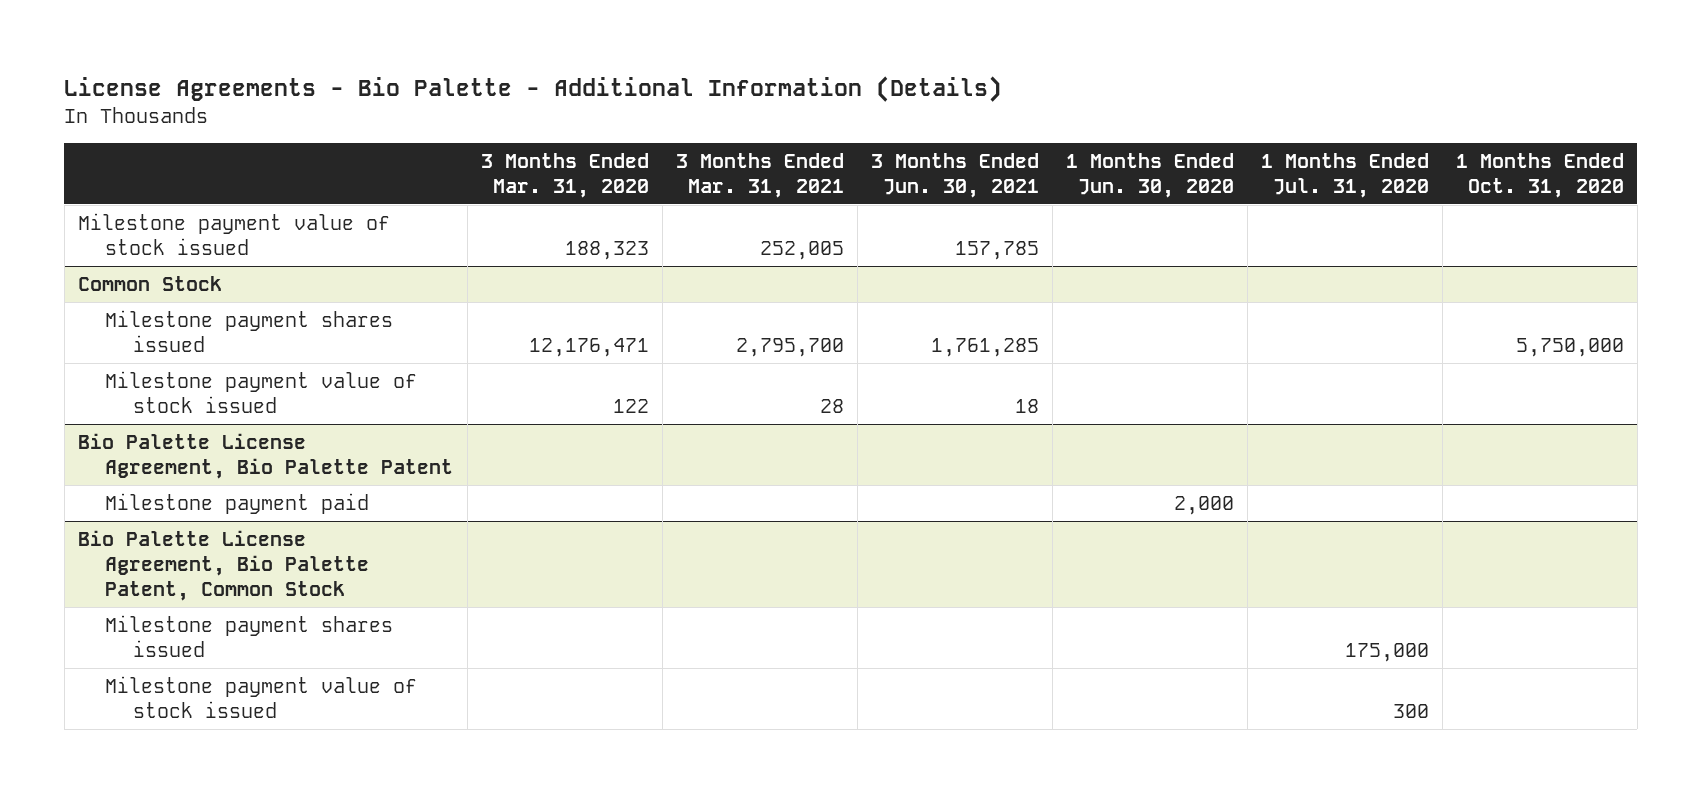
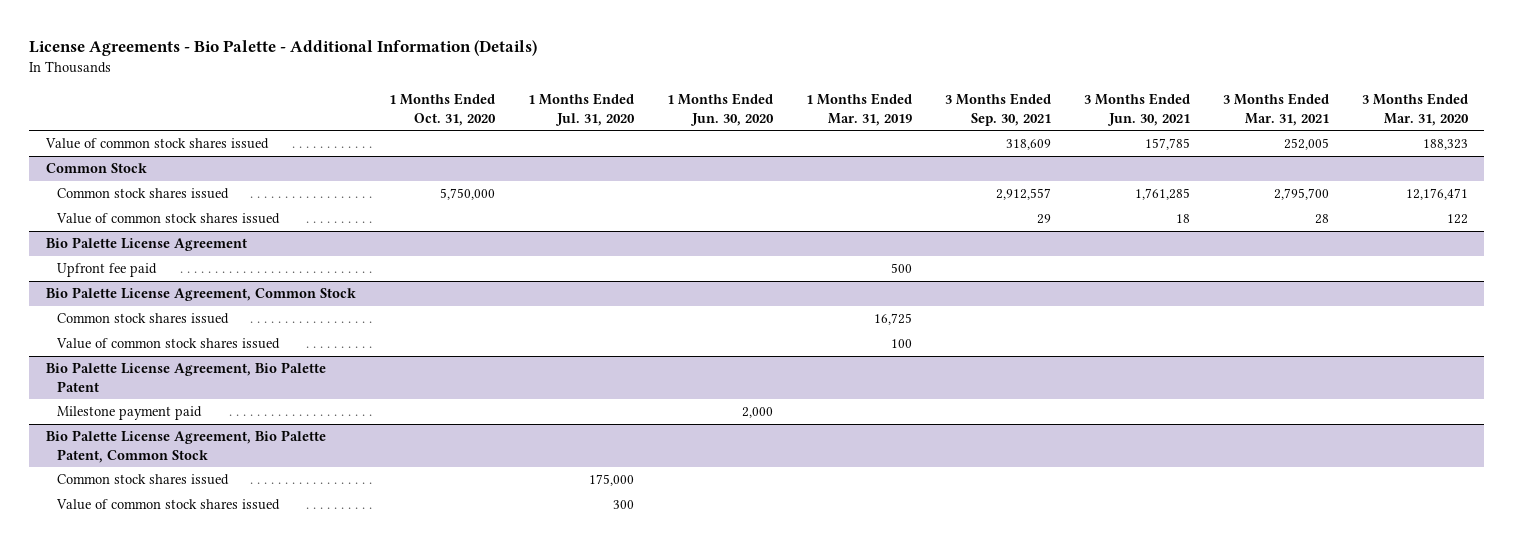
none -> [805,93,912,126] 1 Months Ended Mar. 31, 2019
none -> [944,93,1051,126] 3 Months Ended Sep. 30, 2021
[77,212,390,256] Milestone payment value of stock issued -> [44,138,269,150] Value of common stock shares issued
[105,309,394,353] Milestone payment shares issued -> [57,188,230,200] Common stock shares issued
[105,370,418,414] Milestone payment value of stock issued -> [56,213,281,225] Value of common stock shares issued
none -> [45,237,247,252] Bio Palette License Agreement
none -> [57,263,158,278] Upfront fee paid
none -> [45,287,356,302] Bio Palette License Agreement, Common Stock
none -> [57,313,230,325] Common stock shares issued
none -> [56,338,281,350] Value of common stock shares issued
[105,614,394,658] Milestone payment shares issued -> [57,474,230,486] Common stock shares issued
[105,675,418,719] Milestone payment value of stock issued -> [56,499,281,511] Value of common stock shares issued

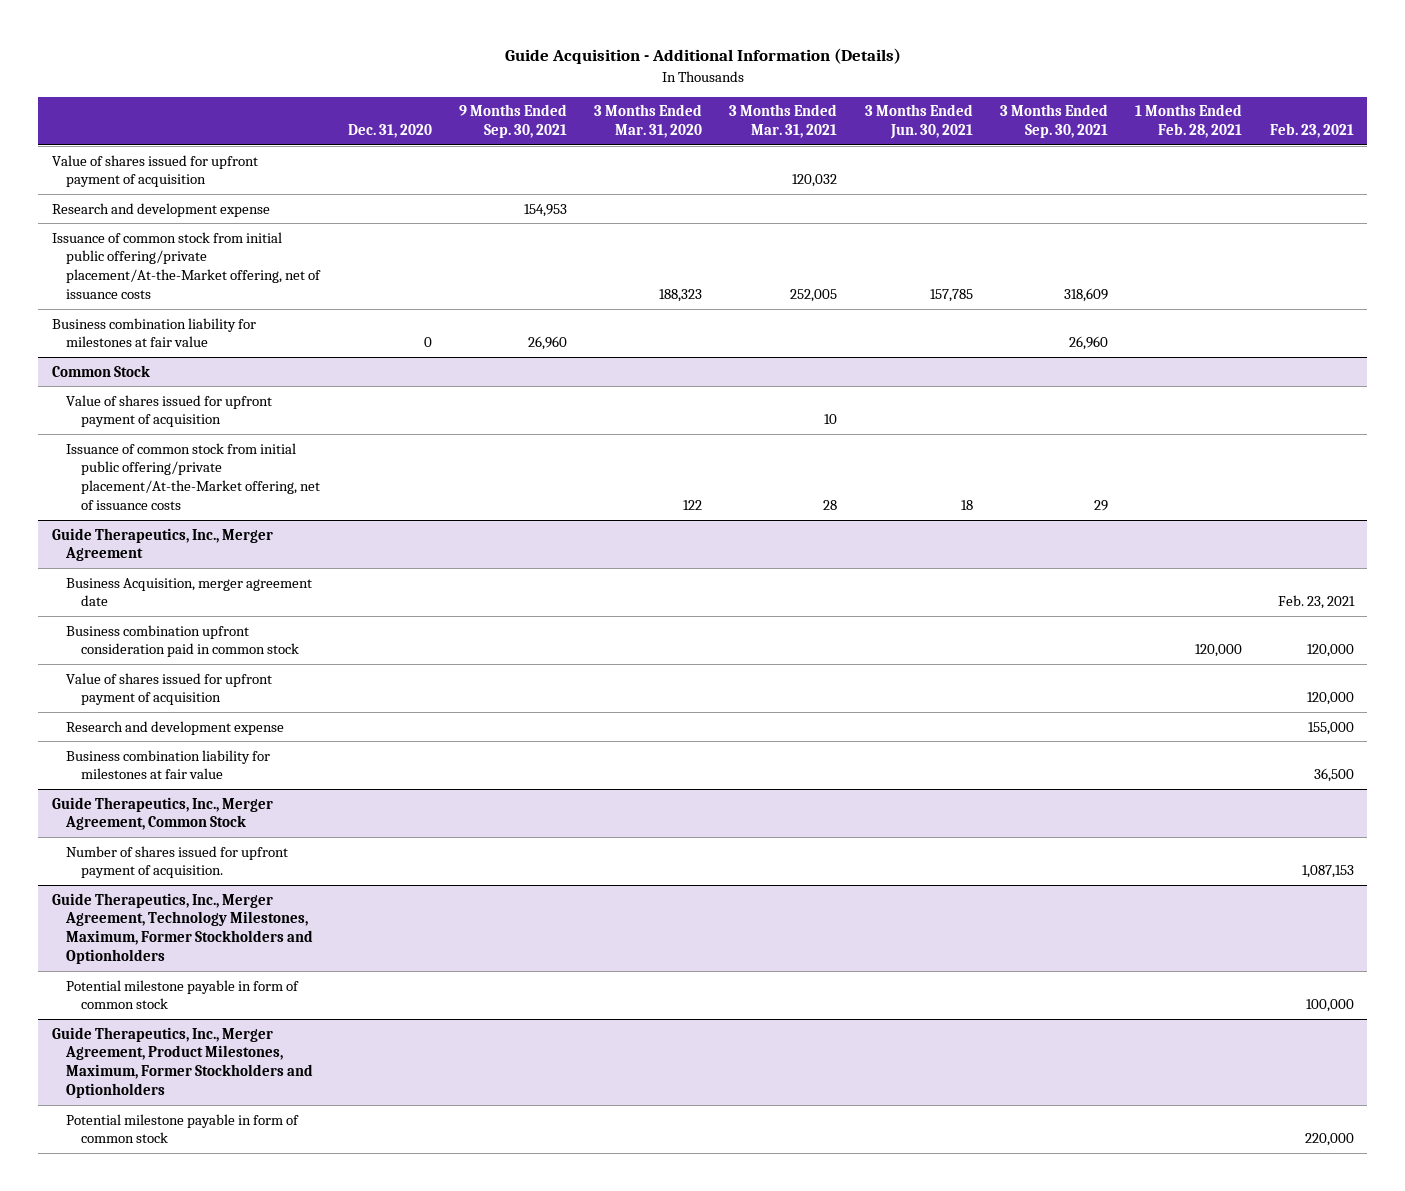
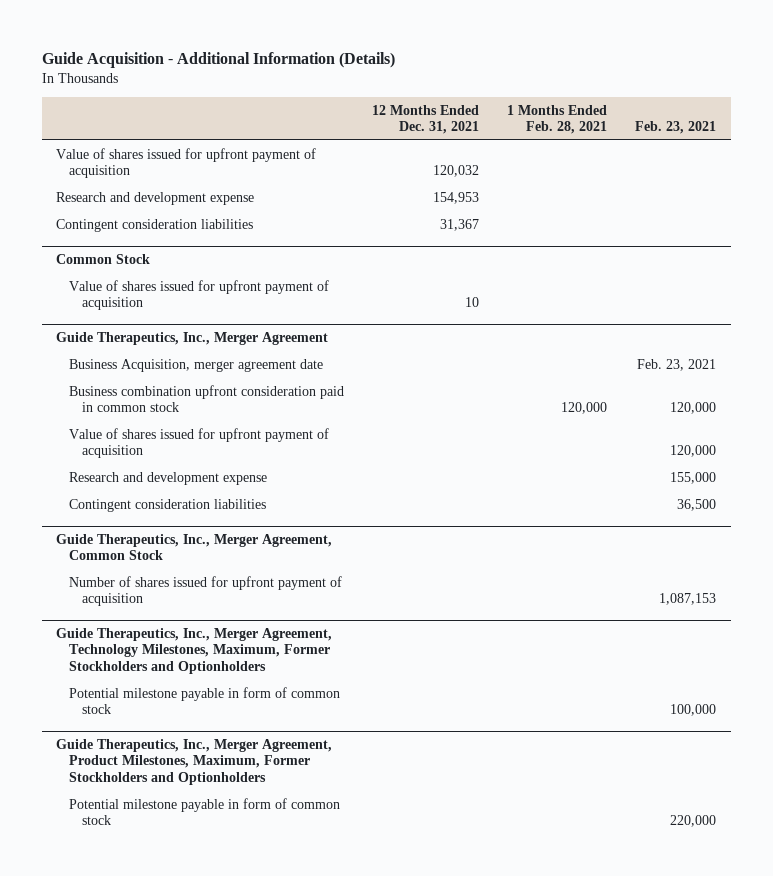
[347,124,432,139] Dec. 31, 2020 -> none
[458,104,567,139] 9 Months Ended Sep. 30, 2021 -> none
[594,104,703,139] 3 Months Ended Mar. 31, 2020 -> none
[729,104,838,139] 3 Months Ended Mar. 31, 2021 -> none
[864,104,973,140] 3 Months Ended Jun. 30, 2021 -> none
[999,104,1108,139] 3 Months Ended Sep. 30, 2021 -> none
none -> [372,104,480,135] 12 Months Ended Dec. 31, 2021
[51,231,322,300] Issuance of common stock from initial public offering/private placement/At-the-Market offering, net of issuance costs -> none
[51,317,256,348] Business combination liability for milestones at fair value -> [56,218,254,232] Contingent consideration liabilities
[66,442,320,511] Issuance of common stock from initial public offering/private placement/At-the-Market offering, net of issuance costs -> none
[66,749,271,780] Business combination liability for milestones at fair value -> [68,498,266,512] Contingent consideration liabilities
[66,845,289,879] Number of shares issued for upfront payment of acquisition. -> [68,575,342,607] Number of shares issued for upfront payment of acquisition

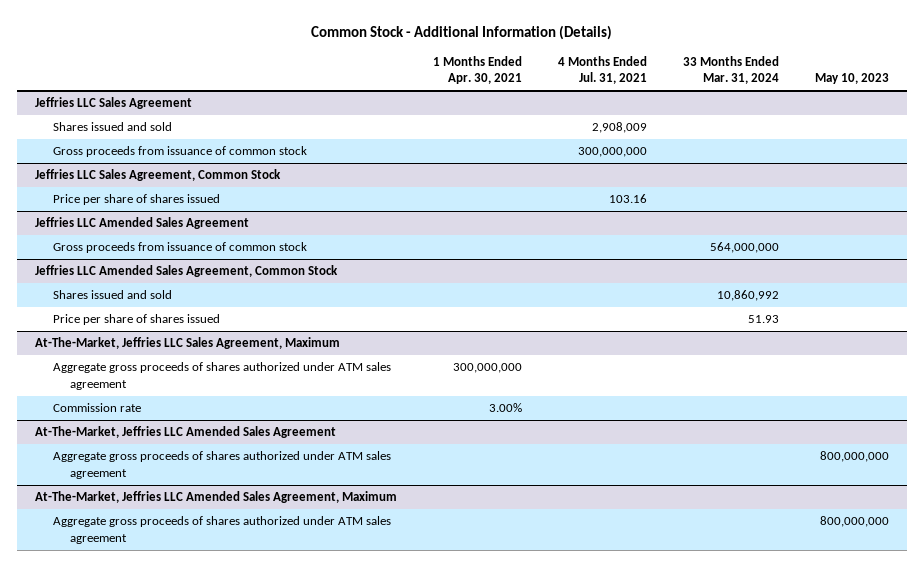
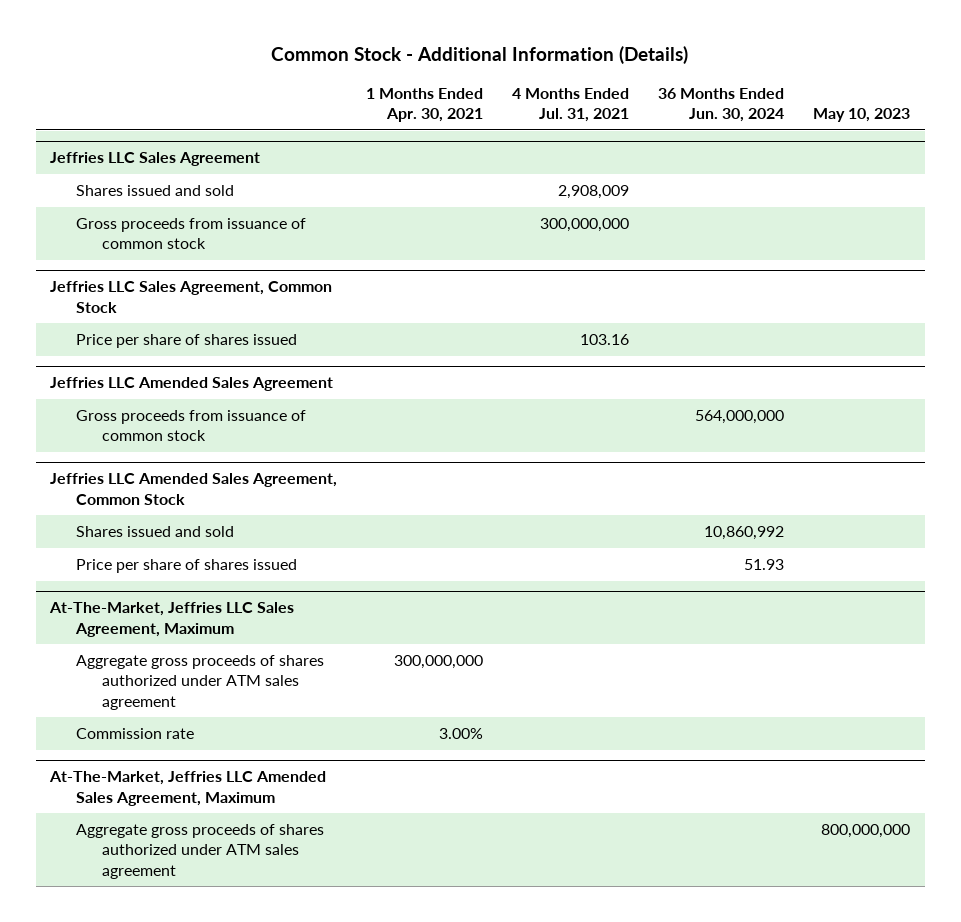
[682,55,779,84] 33 Months Ended Mar. 31, 2024 -> none
none -> [658,88,785,123] 36 Months Ended Jun. 30, 2024
[35,426,337,439] At-The-Market, Jeffries LLC Amended Sales Agreement -> none
[52,451,391,479] Aggregate gross proceeds of shares authorized under ATM sales agreement -> none

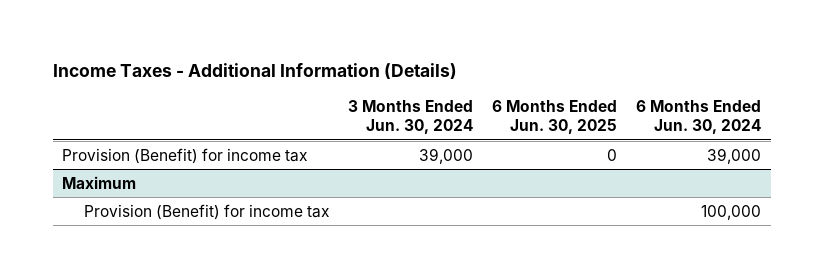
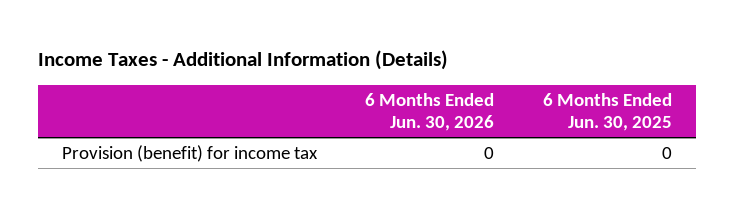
[348,99,474,135] 3 Months Ended Jun. 30, 2024 -> none
[636,99,762,135] 6 Months Ended Jun. 30, 2024 -> none
none -> [365,92,495,132] 6 Months Ended Jun. 30, 2026
[62,175,137,189] Maximum -> none
[84,203,330,220] Provision (Benefit) for income tax -> none
[62,147,308,164] Provision (Benefit) for income tax -> [62,144,319,162] Provision (benefit) for income tax

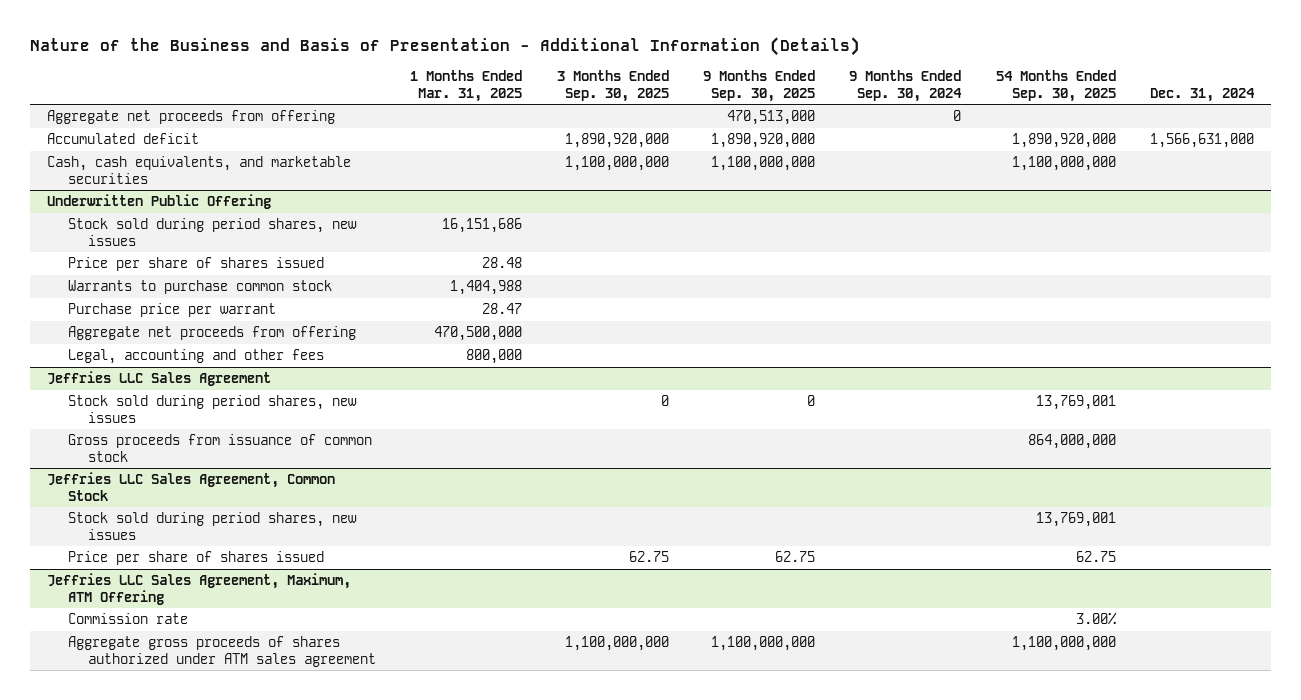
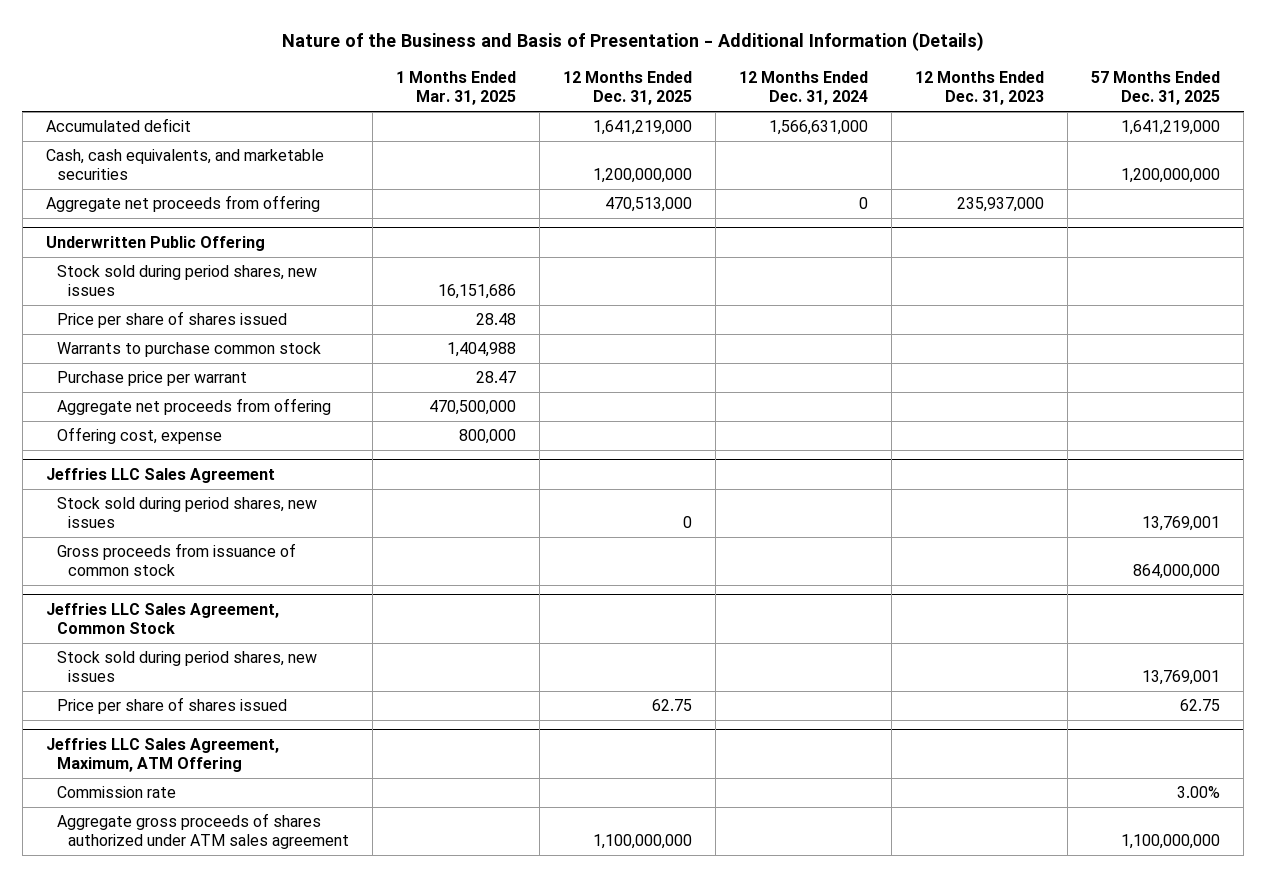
[556,70,669,102] 3 Months Ended Sep. 30, 2025 -> none
[703,70,816,102] 9 Months Ended Sep. 30, 2025 -> none
[849,70,963,102] 9 Months Ended Sep. 30, 2024 -> none
[995,70,1116,102] 54 Months Ended Sep. 30, 2025 -> none
[1150,87,1256,102] Dec. 31, 2024 -> none
none -> [563,70,693,106] 12 Months Ended Dec. 31, 2025
none -> [739,70,869,106] 12 Months Ended Dec. 31, 2024
none -> [915,70,1045,106] 12 Months Ended Dec. 31, 2023
none -> [1091,70,1221,106] 57 Months Ended Dec. 31, 2025
[47,110,336,125] Aggregate net proceeds from offering -> [45,194,320,212] Aggregate net proceeds from offering
[67,349,324,365] Legal, accounting and other fees -> none
none -> [57,426,223,444] Offering cost, expense

